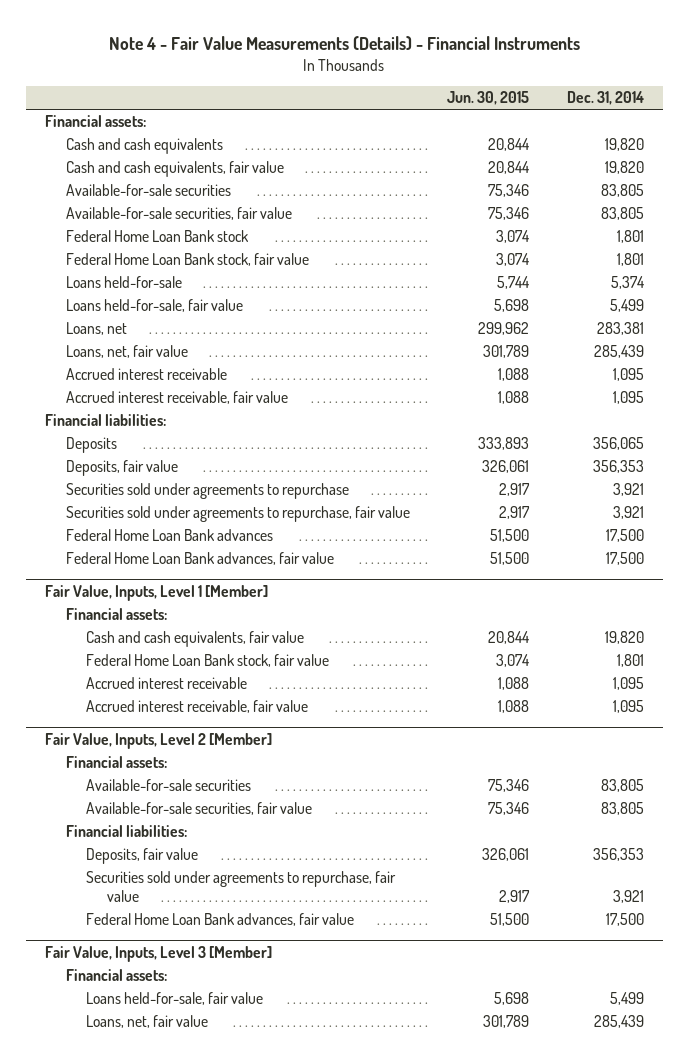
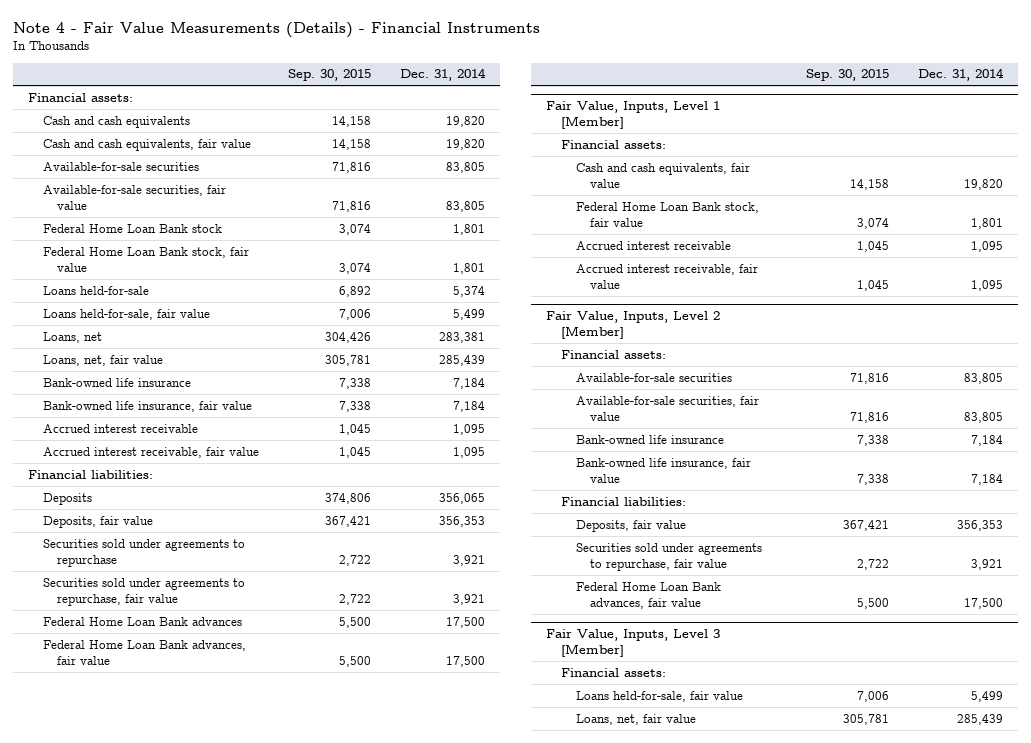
[447,91,530,106] Jun. 30, 2015 -> none
none -> [287,69,371,82] Sep. 30, 2015
none -> [42,377,191,387] Bank-owned life insurance
none -> [42,400,252,412] Bank-owned life insurance, fair value
none -> [575,434,724,444] Bank-owned life insurance
none -> [575,457,751,483] Bank-owned life insurance, fair value

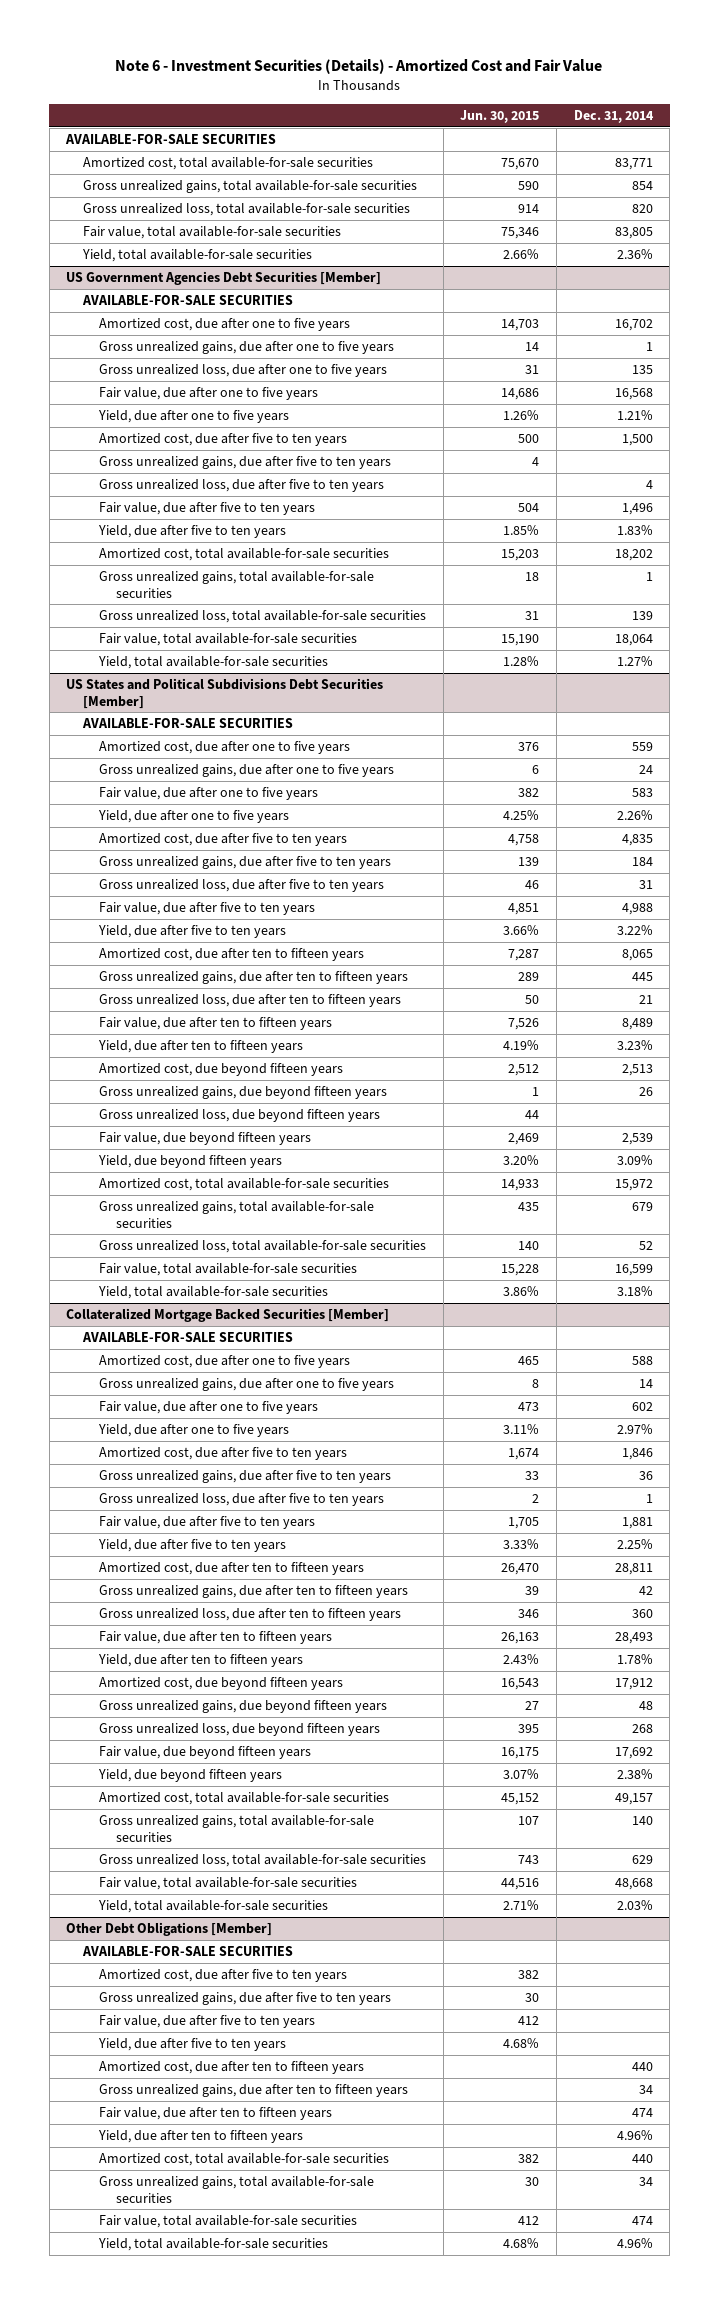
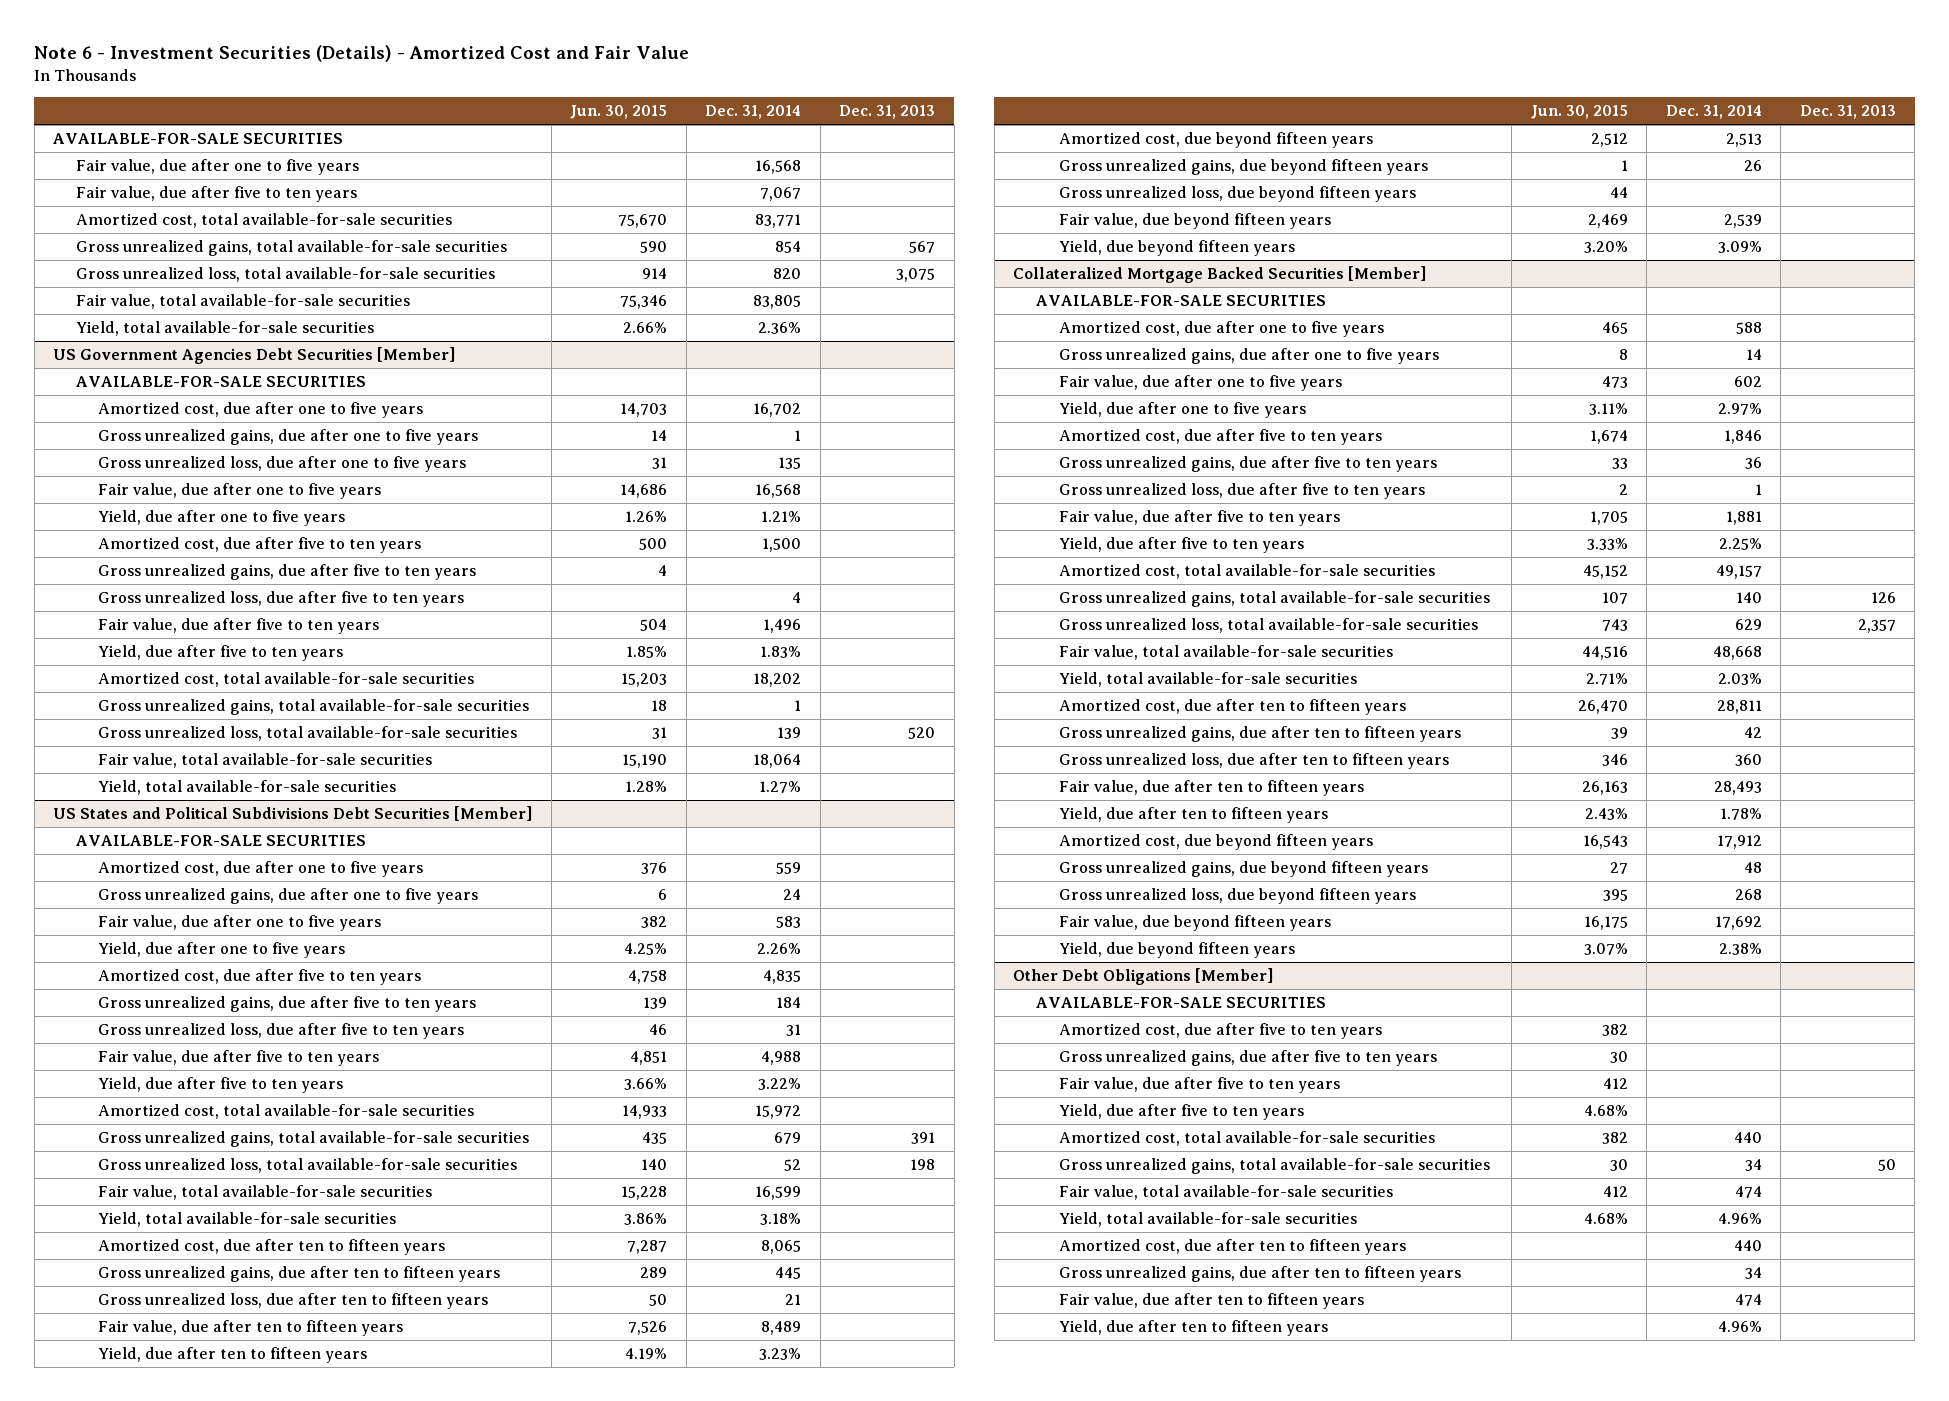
none -> [839,105,936,120] Dec. 31, 2013
none -> [75,159,359,176] Fair value, due after one to five years
none -> [75,186,357,203] Fair value, due after five to ten years
[99,1178,390,1192] Amortized cost, total available-for-sale securities -> [98,1104,475,1120] Amortized cost, total available-for-sale securities
[99,1201,375,1228] Gross unrealized gains, total available-for-sale securities -> [98,1131,530,1148] Gross unrealized gains, total available-for-sale securities
[99,1240,427,1254] Gross unrealized loss, total available-for-sale securities -> [98,1158,518,1174] Gross unrealized loss, total available-for-sale securities
[99,1263,358,1277] Fair value, total available-for-sale securities -> [98,1185,433,1201] Fair value, total available-for-sale securities
[98,1286,329,1300] Yield, total available-for-sale securities -> [98,1212,397,1228] Yield, total available-for-sale securities
[99,1792,390,1806] Amortized cost, total available-for-sale securities -> [1058,564,1435,580] Amortized cost, total available-for-sale securities
[99,1815,375,1842] Gross unrealized gains, total available-for-sale securities -> [1058,591,1490,608] Gross unrealized gains, total available-for-sale securities
[99,1854,427,1868] Gross unrealized loss, total available-for-sale securities -> [1058,618,1478,634] Gross unrealized loss, total available-for-sale securities
[99,1877,358,1891] Fair value, total available-for-sale securities -> [1058,645,1393,661] Fair value, total available-for-sale securities
[98,1900,329,1914] Yield, total available-for-sale securities -> [1058,672,1357,688] Yield, total available-for-sale securities
[99,2061,365,2075] Amortized cost, due after ten to fifteen years -> [1058,1239,1406,1256] Amortized cost, due after ten to fifteen years
[99,2084,409,2098] Gross unrealized gains, due after ten to fifteen years -> [1058,1266,1461,1283] Gross unrealized gains, due after ten to fifteen years
[99,2107,333,2121] Fair value, due after ten to fifteen years -> [1058,1293,1364,1310] Fair value, due after ten to fifteen years
[98,2130,304,2144] Yield, due after ten to fifteen years -> [1058,1320,1328,1337] Yield, due after ten to fifteen years

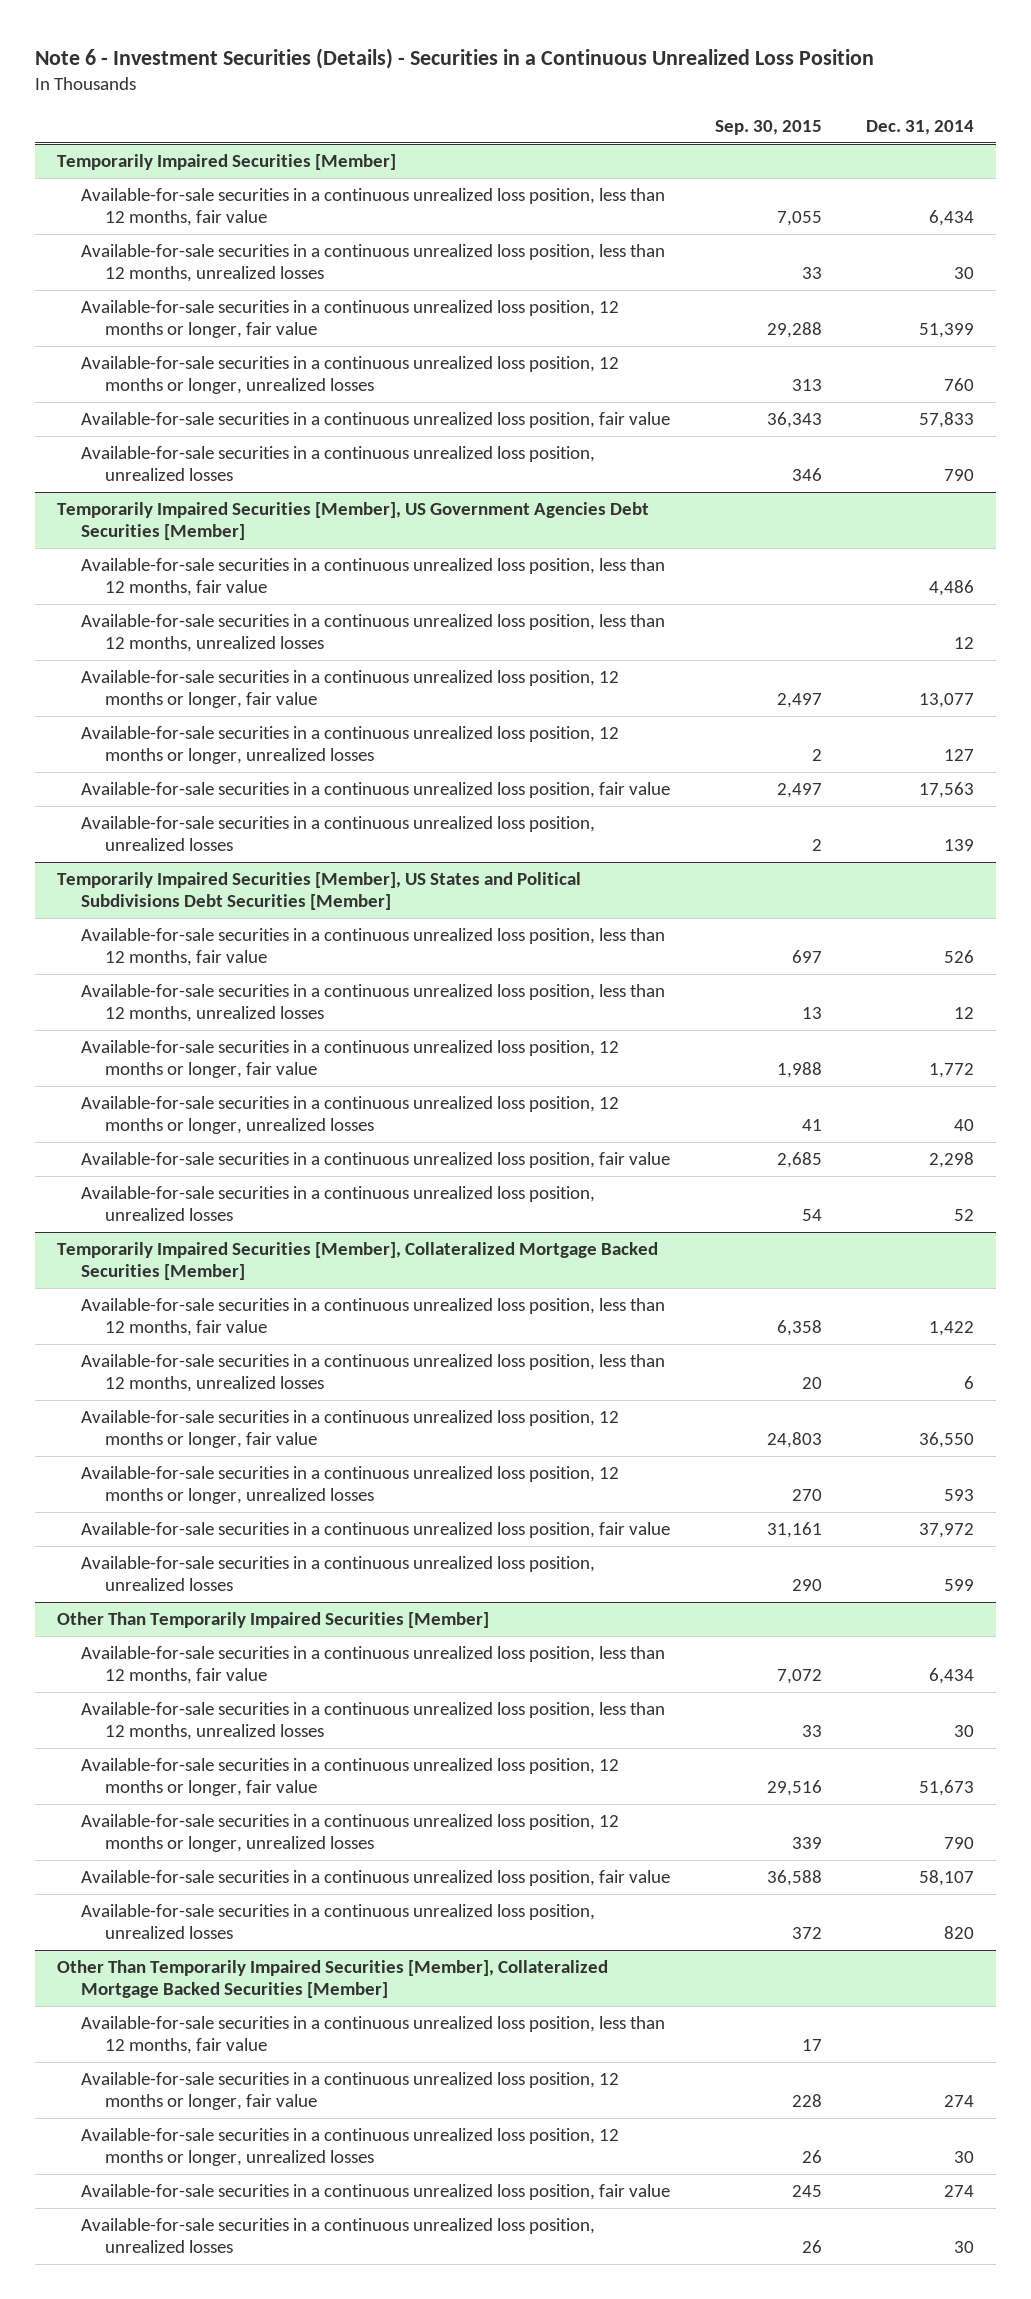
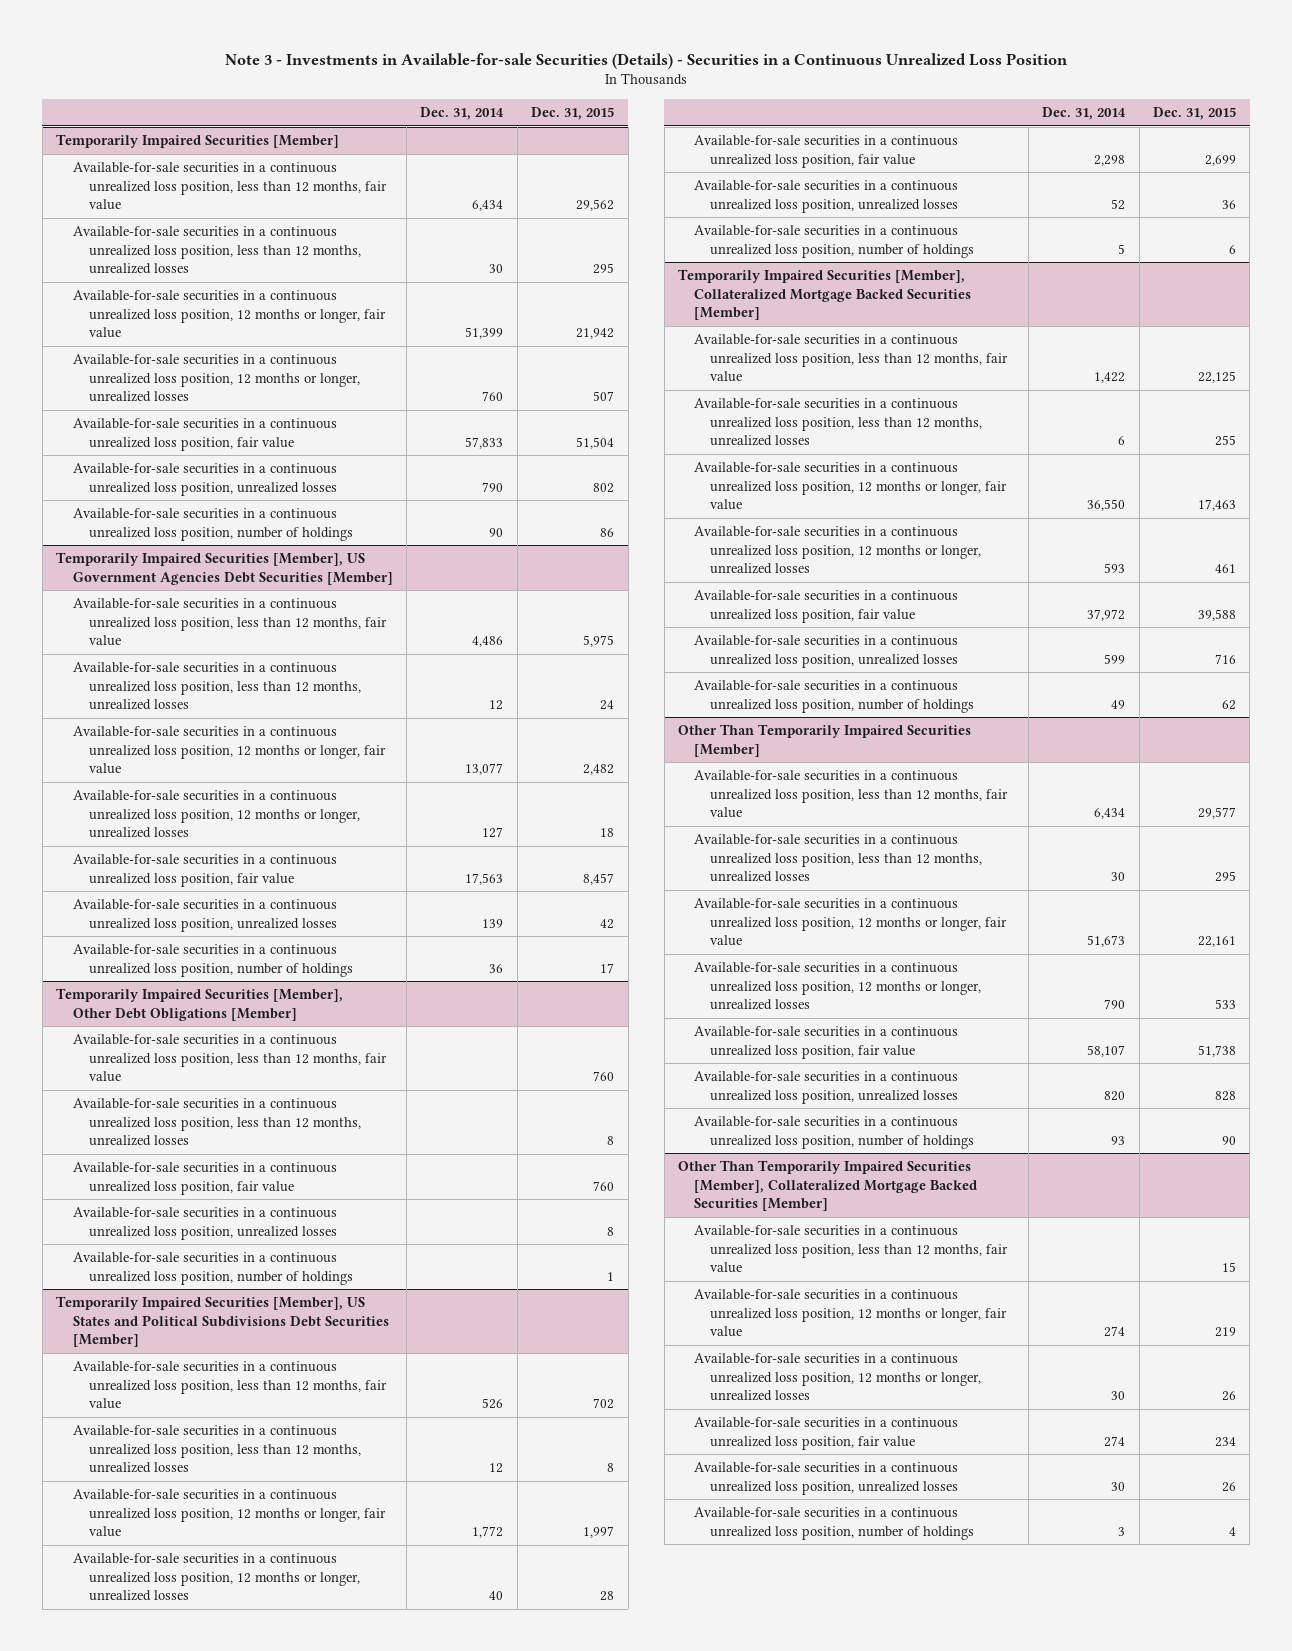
[35,47,875,69] Note 6 - Investment Securities (Details) - Securities in a Continuous Unrealized Loss Position -> [225,52,1069,69] Note 3 - Investments in Available-for-sale Securities (Details) - Securities in a Continuous Unrealized Loss Position
[714,119,822,135] Sep. 30, 2015 -> none
none -> [531,106,615,120] Dec. 31, 2015
none -> [72,508,353,541] Available-for-sale securities in a continuous unrealized loss position, number of holdings
none -> [72,944,353,977] Available-for-sale securities in a continuous unrealized loss position, number of holdings
none -> [56,988,344,1021] Temporarily Impaired Securities [Member], Other Debt Obligations [Member]
none -> [72,1034,387,1083] Available-for-sale securities in a continuous unrealized loss position, less than 12 months, fair value
none -> [72,1098,361,1147] Available-for-sale securities in a continuous unrealized loss position, less than 12 months, unrealized losses
none -> [72,1162,337,1195] Available-for-sale securities in a continuous unrealized loss position, fair value
none -> [72,1207,337,1240] Available-for-sale securities in a continuous unrealized loss position, unrealized losses
none -> [72,1252,353,1285] Available-for-sale securities in a continuous unrealized loss position, number of holdings
none -> [694,225,975,258] Available-for-sale securities in a continuous unrealized loss position, number of holdings
none -> [694,680,975,713] Available-for-sale securities in a continuous unrealized loss position, number of holdings
none -> [694,1116,975,1149] Available-for-sale securities in a continuous unrealized loss position, number of holdings
none -> [694,1507,975,1540] Available-for-sale securities in a continuous unrealized loss position, number of holdings

